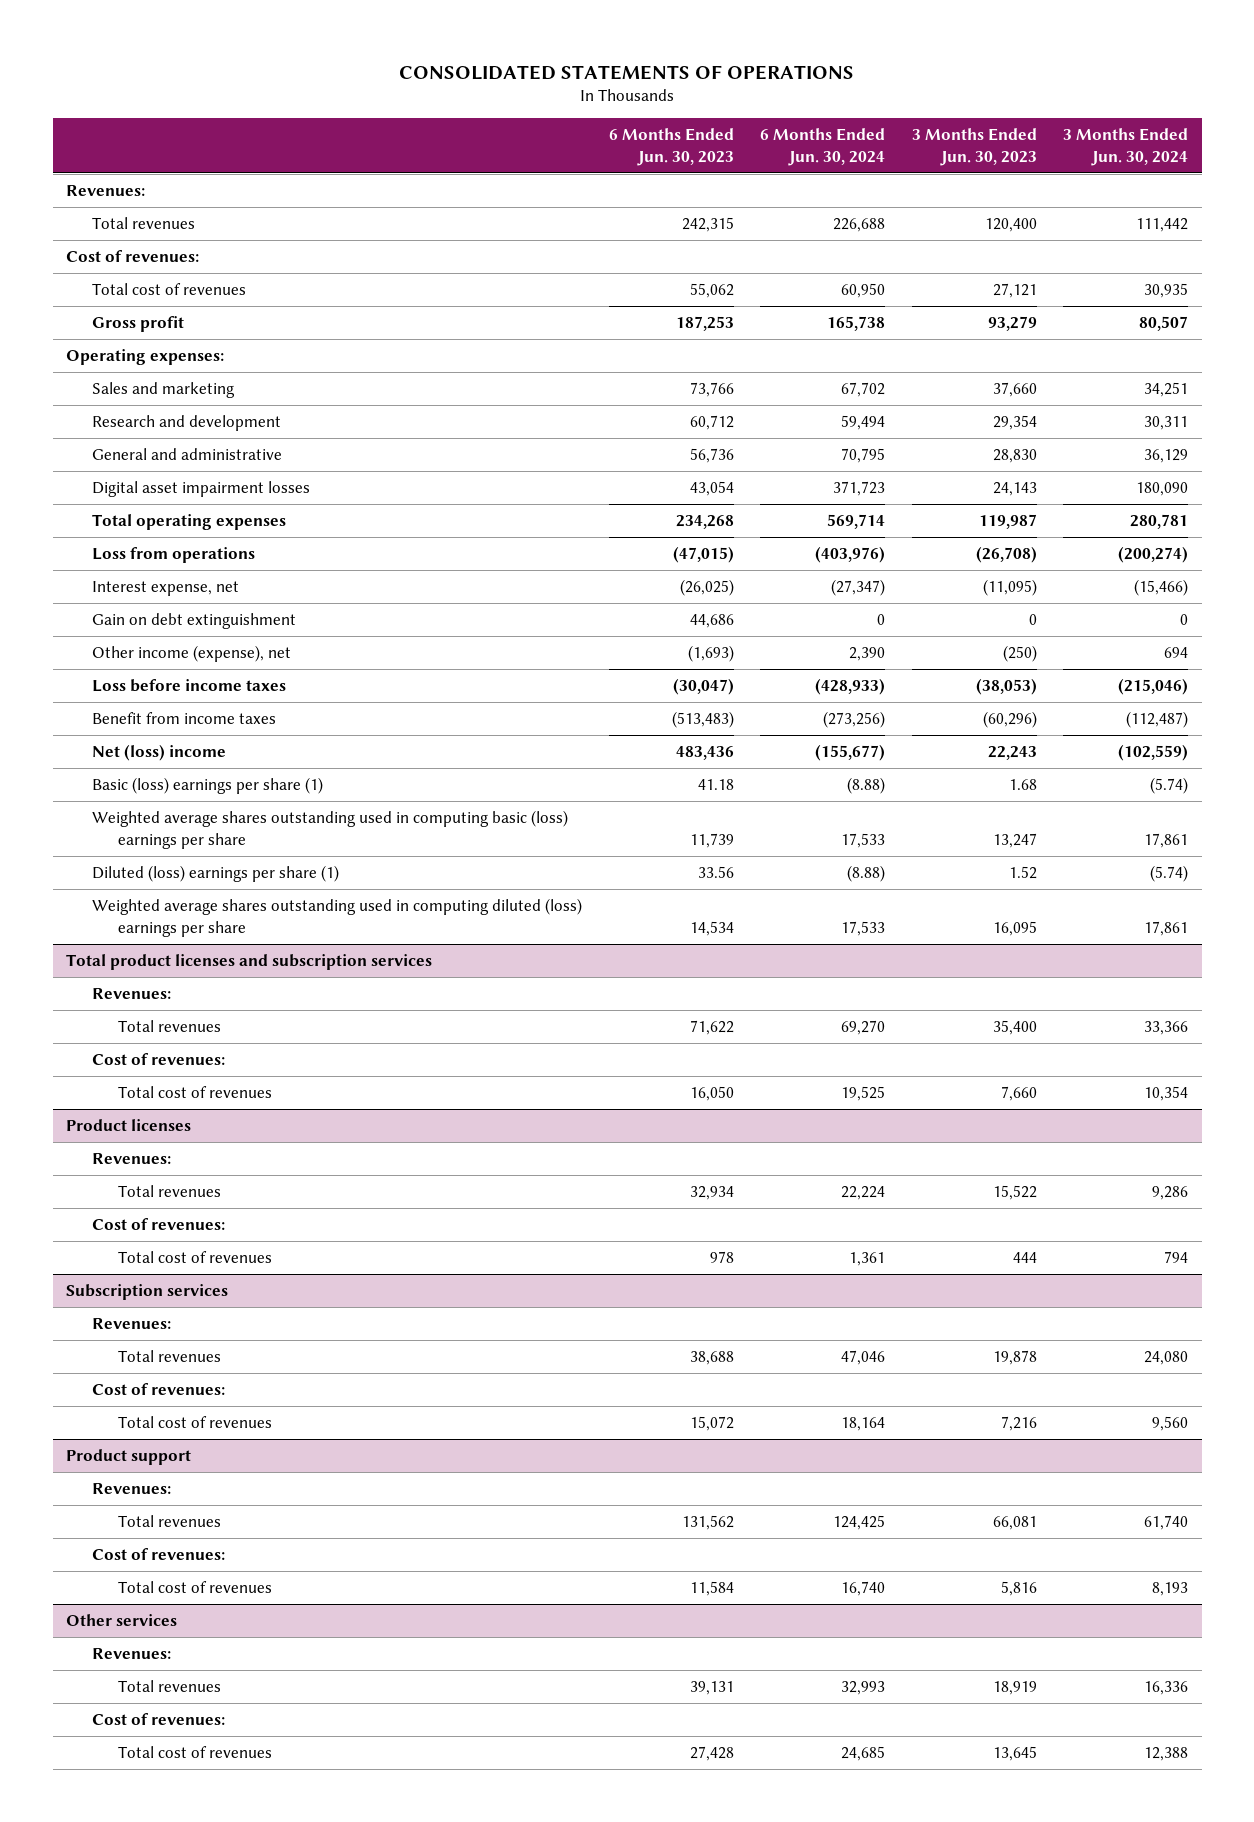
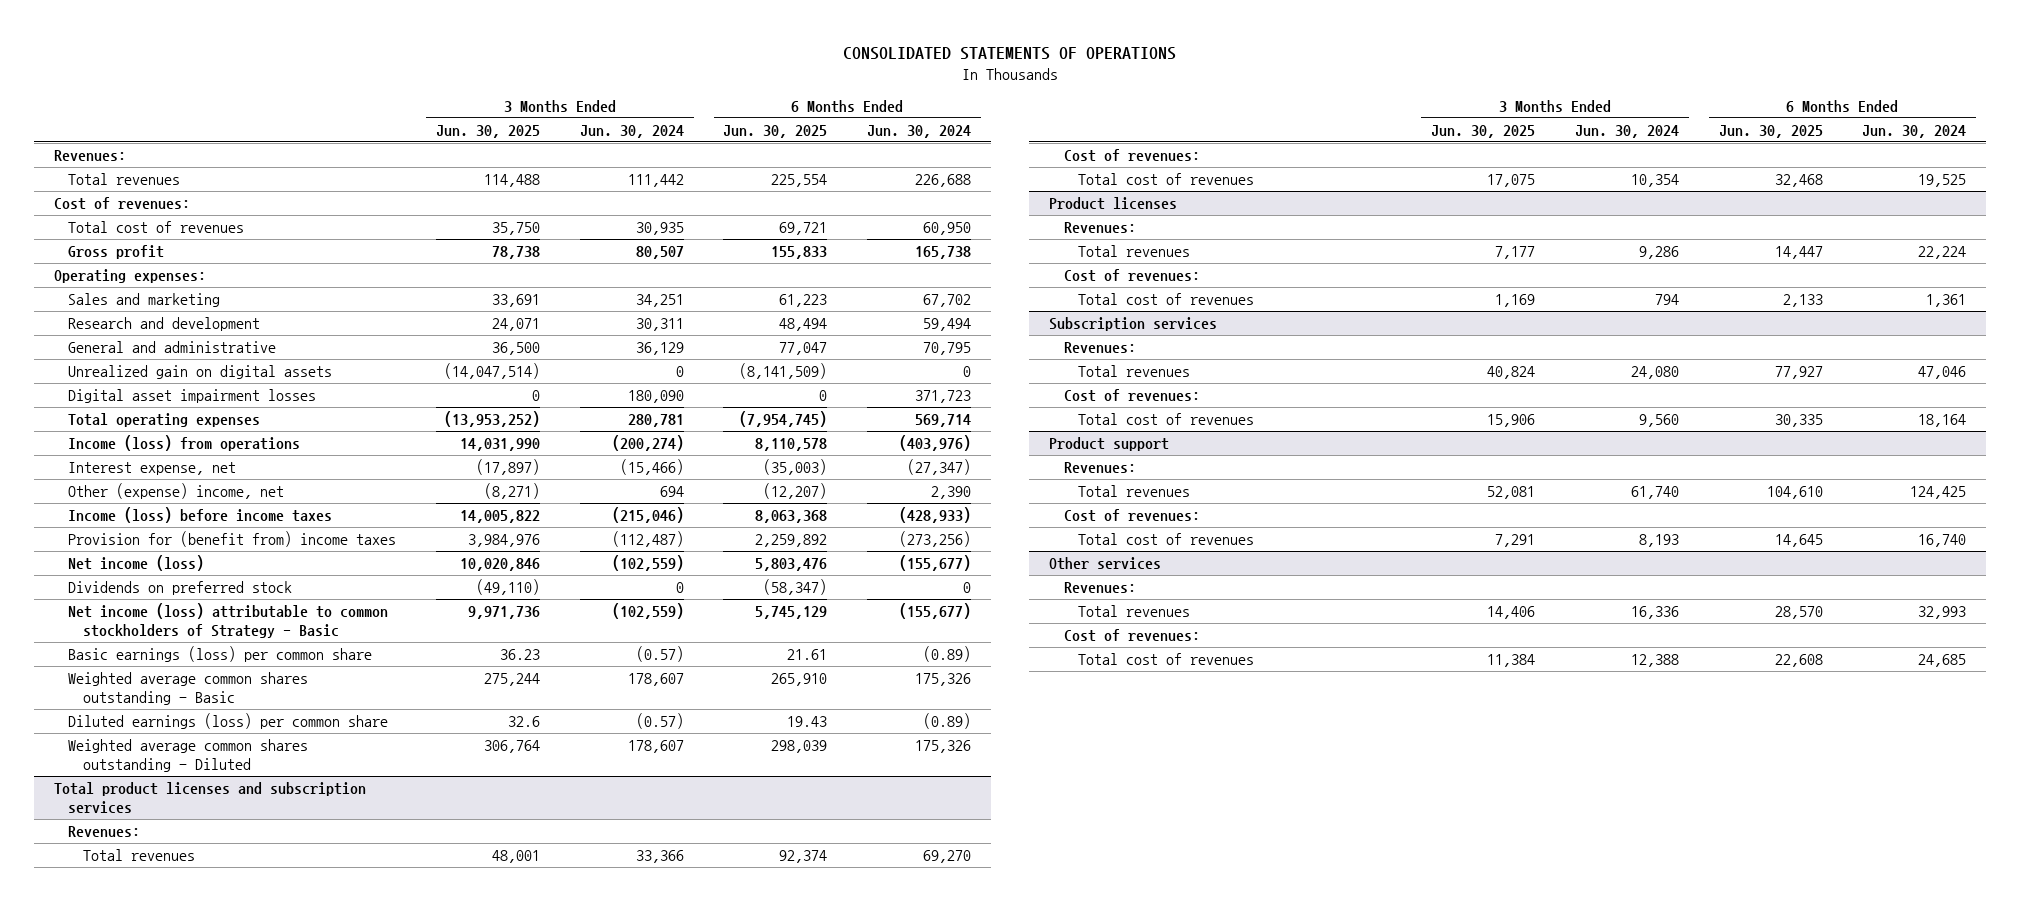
[608,128,734,166] 6 Months Ended Jun. 30, 2023 -> none
[911,128,1037,166] 3 Months Ended Jun. 30, 2023 -> none
none -> [436,124,541,138] Jun. 30, 2025
none -> [723,124,828,138] Jun. 30, 2025
none -> [68,364,333,379] Unrealized gain on digital assets
[92,546,256,563] Loss from operations -> [68,434,301,451] Income (loss) from operations
[92,612,297,629] Gain on debt extinguishment -> none
[92,644,292,662] Other income (expense), net -> [68,482,285,499] Other (expense) income, net
[92,678,287,692] Loss before income taxes -> [68,506,333,523] Income (loss) before income taxes
[92,711,277,724] Benefit from income taxes -> [68,530,397,547] Provision for (benefit from) income taxes
[92,743,227,761] Net (loss) income -> [68,554,205,571] Net income (loss)
none -> [68,580,293,595] Dividends on preferred stock
none -> [68,602,389,638] Net income (loss) attributable to common stockholders of Strategy - Basic
[92,776,324,794] Basic (loss) earnings per share (1) -> [68,645,373,662] Basic earnings (loss) per common share
[847,776,886,794] (8.88) -> [923,645,972,662] (0.89)
[1150,776,1189,794] (5.74) -> [635,645,684,662] (0.57)
[92,809,569,849] Weighted average shares outstanding used in computing basic (loss) earnings per share -> [68,671,309,705] Weighted average common shares outstanding - Basic
[841,832,886,848] 17,533 -> [915,672,972,686] 175,326
[1144,832,1189,848] 17,861 -> [627,672,684,686] 178,607
[92,864,340,882] Diluted (loss) earnings per share (1) -> [68,712,389,729] Diluted earnings (loss) per common share
[847,864,886,882] (8.88) -> [923,712,972,729] (0.89)
[1150,864,1189,882] (5.74) -> [635,712,684,729] (0.57)
[92,897,583,937] Weighted average shares outstanding used in computing diluted (loss) earnings per share -> [68,738,309,772] Weighted average common shares outstanding - Diluted
[841,920,886,936] 17,533 -> [915,739,972,753] 175,326
[1144,920,1189,936] 17,861 -> [627,739,684,753] 178,607

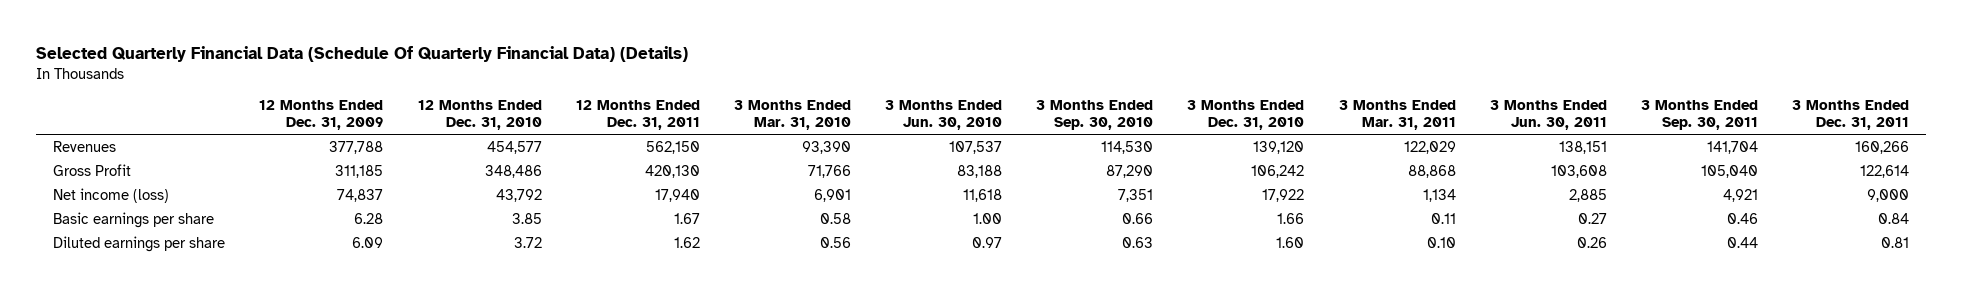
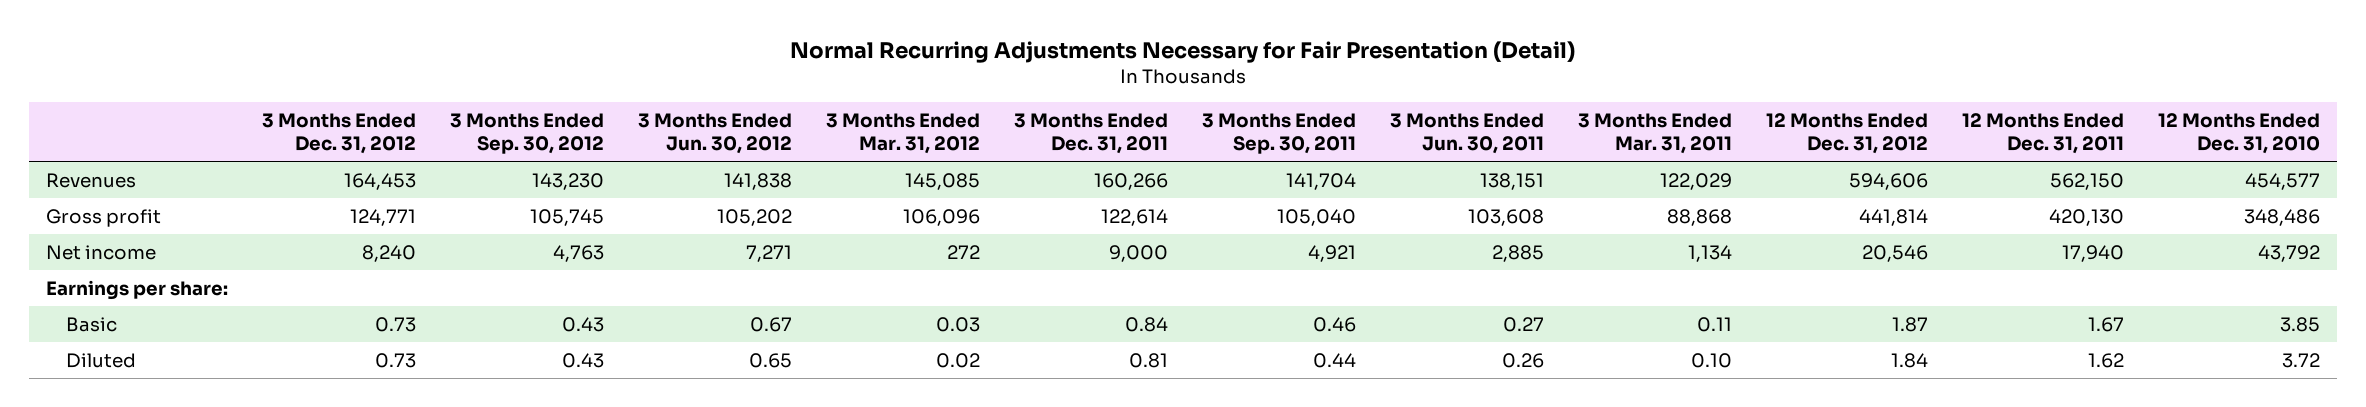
[36,45,689,62] Selected Quarterly Financial Data (Schedule Of Quarterly Financial Data) (Details) -> [790,41,1576,64] Normal Recurring Adjustments Necessary for Fair Presentation (Detail)
[259,100,384,131] 12 Months Ended Dec. 31, 2009 -> none
[733,100,851,131] 3 Months Ended Mar. 31, 2010 -> none
[885,100,1003,131] 3 Months Ended Jun. 30, 2010 -> none
[1036,100,1154,131] 3 Months Ended Sep. 30, 2010 -> none
[1187,100,1305,131] 3 Months Ended Dec. 31, 2010 -> none
none -> [262,112,417,154] 3 Months Ended Dec. 31, 2012
none -> [450,112,605,154] 3 Months Ended Sep. 30, 2012
none -> [638,112,793,154] 3 Months Ended Jun. 30, 2012
none -> [826,112,981,154] 3 Months Ended Mar. 31, 2012
none -> [1765,112,1928,154] 12 Months Ended Dec. 31, 2012
[53,163,132,176] Gross Profit -> [46,208,162,227] Gross profit
[53,187,170,203] Net income (loss) -> [46,244,157,260] Net income
none -> [46,279,229,300] Earnings per share:
[53,211,215,228] Basic earnings per share -> [66,316,118,332] Basic
[53,235,226,252] Diluted earnings per share -> [66,352,137,368] Diluted

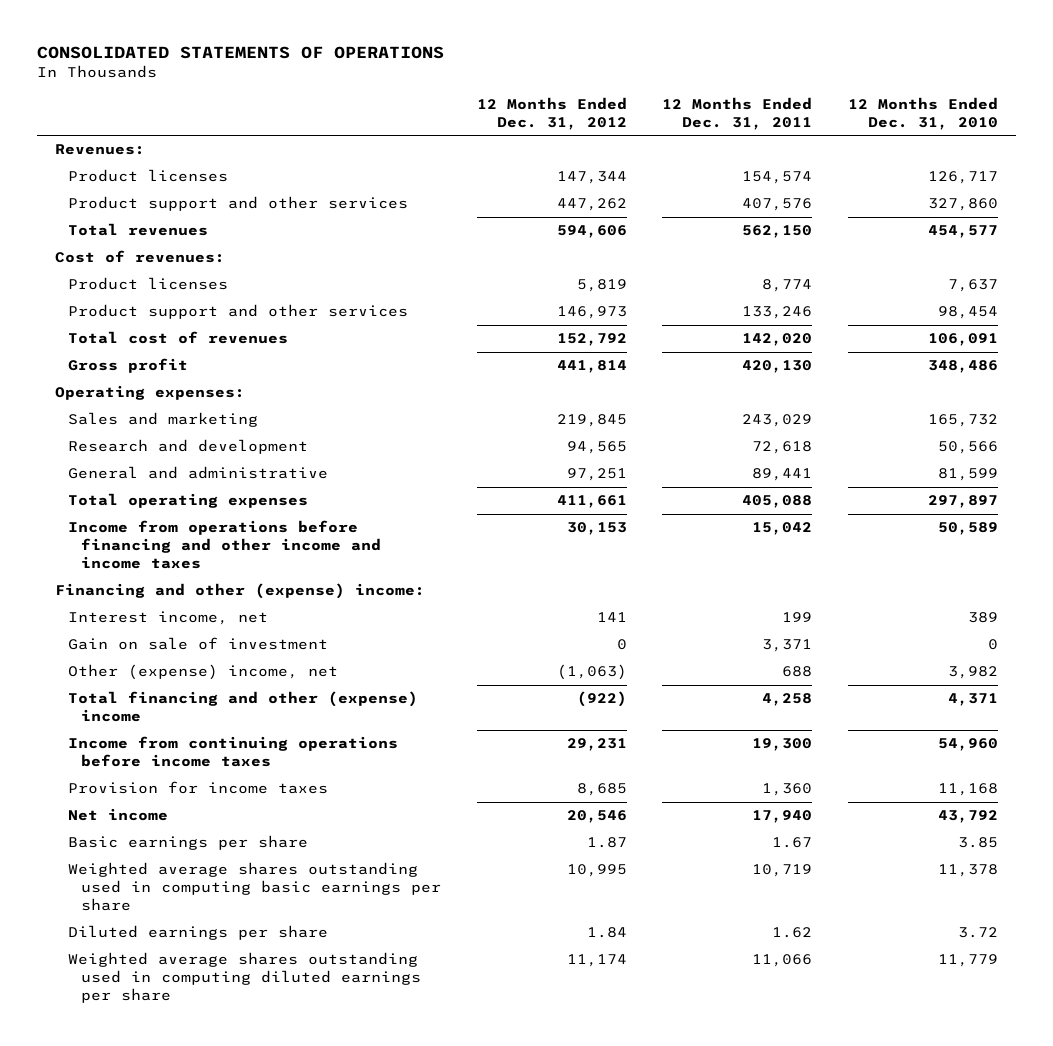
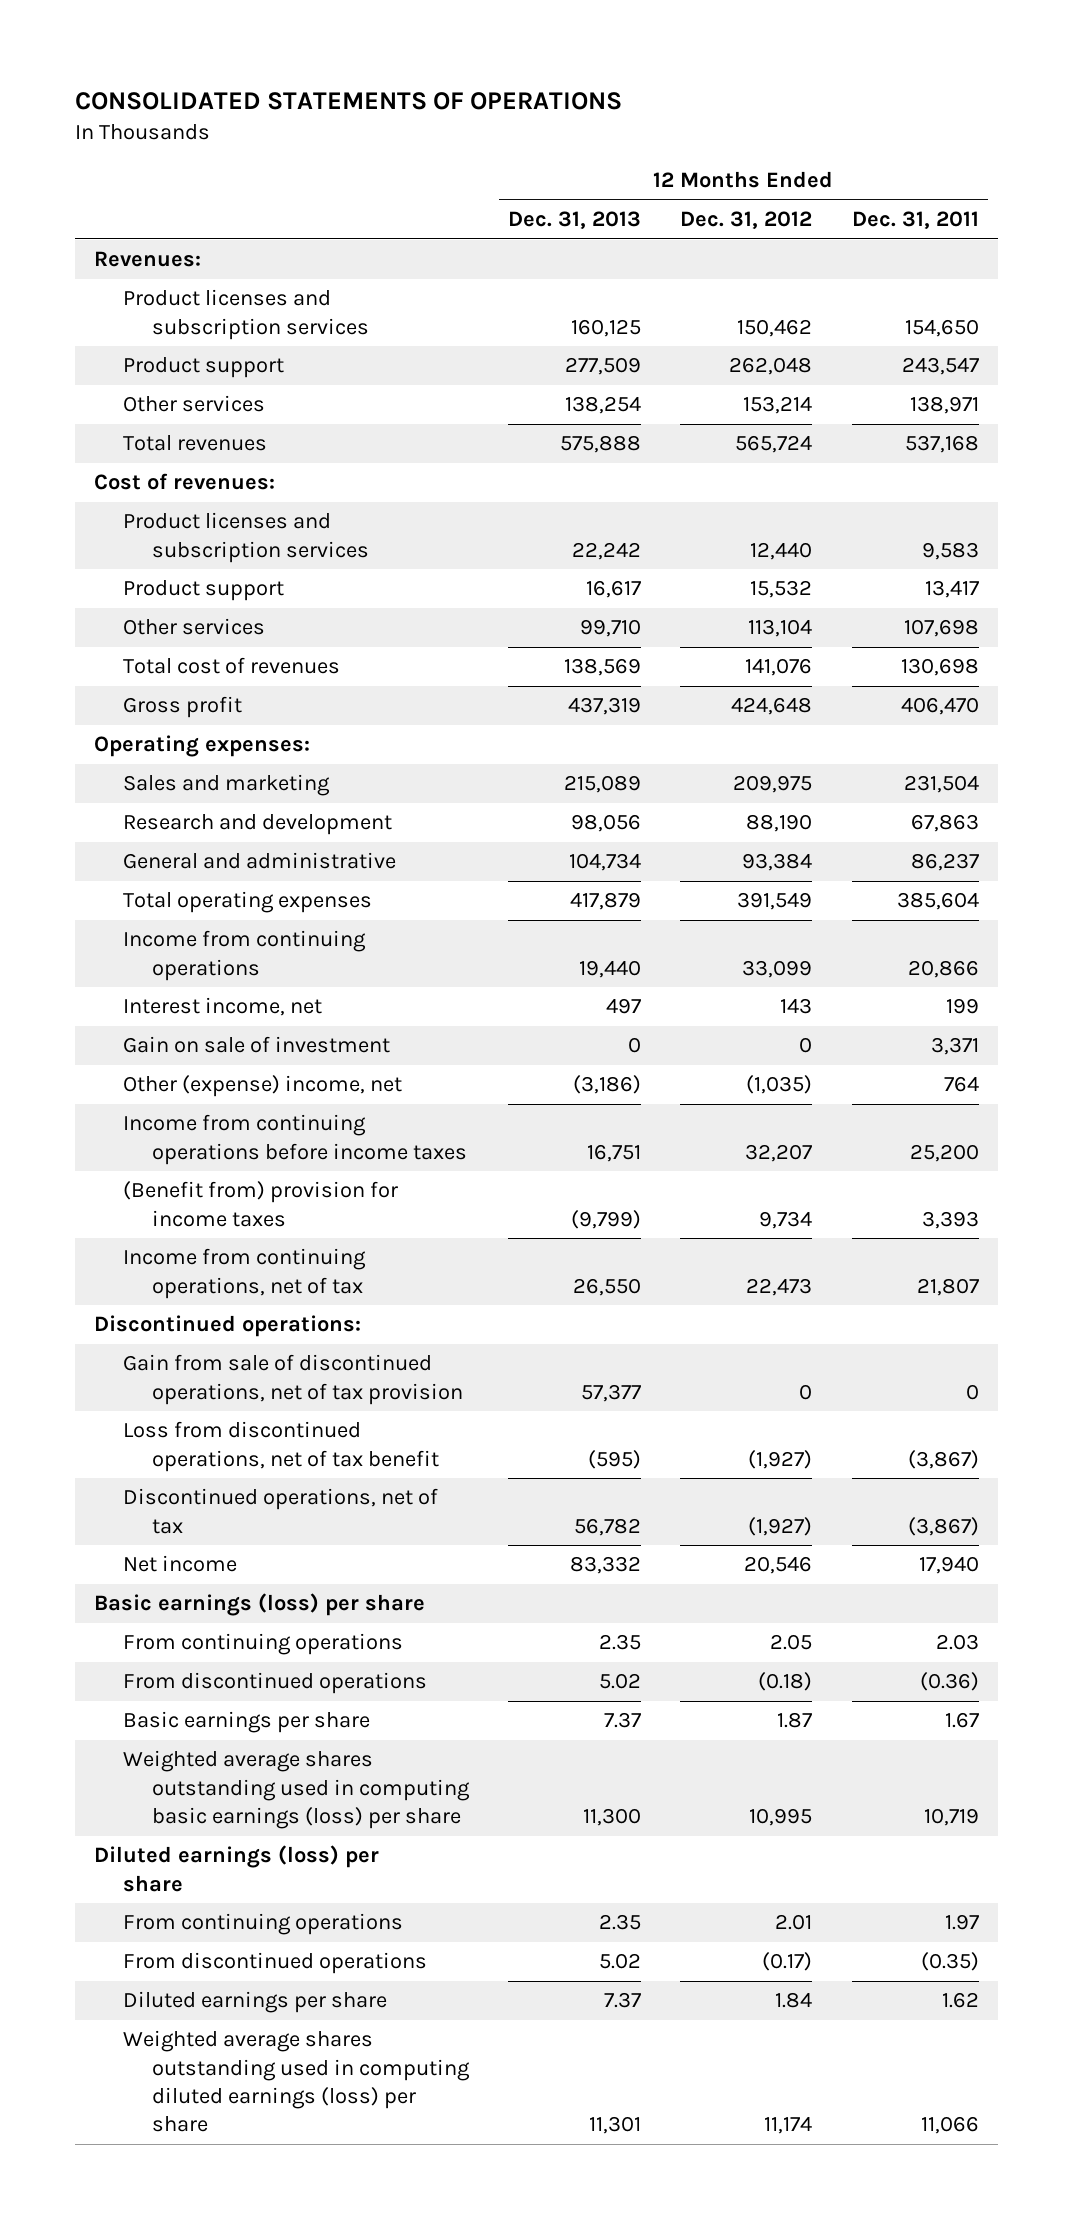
[847,96,998,130] 12 Months Ended Dec. 31, 2010 -> none
none -> [508,211,642,230] Dec. 31, 2013
[67,169,228,183] Product licenses -> [123,289,370,340] Product licenses and subscription services
[556,171,627,185] 147,344 -> [737,318,813,337] 150,462
[742,171,813,185] 154,574 -> [904,318,979,337] 154,650
none -> [123,357,285,379] Product support
[67,196,408,212] Product support and other services -> [123,395,266,413] Other services
[556,198,627,212] 447,262 -> [743,396,813,415] 153,214
[742,198,813,212] 407,576 -> [909,396,979,415] 138,971
[556,225,627,239] 594,606 -> [735,435,813,454] 565,724
[742,225,813,239] 562,150 -> [904,435,979,454] 537,168
[67,277,228,291] Product licenses -> [123,512,370,563] Product licenses and subscription services
[576,279,627,293] 5,819 -> [750,541,813,560] 12,440
[762,279,813,293] 8,774 -> [921,541,979,560] 9,583
none -> [123,580,285,602] Product support
[67,304,408,320] Product support and other services -> [123,618,266,636] Other services
[556,306,627,320] 146,973 -> [748,619,813,638] 113,104
[742,306,813,320] 133,246 -> [903,619,979,638] 107,698
[556,333,627,347] 152,792 -> [745,658,813,677] 141,076
[742,333,813,347] 142,020 -> [900,658,979,677] 130,698
[556,360,627,374] 441,814 -> [731,697,813,716] 424,648
[742,360,813,374] 420,130 -> [900,697,979,716] 406,470
[54,583,425,600] Financing and other (expense) income: -> none
[556,414,627,428] 219,845 -> [733,775,813,794] 209,975
[742,414,813,428] 243,029 -> [903,775,979,794] 231,504
[566,441,627,455] 94,565 -> [746,814,813,833] 88,190
[752,441,813,455] 72,618 -> [910,814,979,833] 67,863
[566,468,627,482] 97,251 -> [742,853,813,872] 93,384
[752,468,813,482] 89,441 -> [910,853,979,872] 86,237
[556,495,627,509] 411,661 -> [737,892,813,911] 391,549
[742,495,813,509] 405,088 -> [896,892,979,911] 385,604
[67,520,381,570] Income from operations before financing and other income and income taxes -> [123,930,367,981] Income from continuing operations
[566,522,627,536] 30,153 -> [742,959,813,978] 33,099
[752,522,813,536] 15,042 -> [907,959,979,978] 20,866
[596,612,627,623] 141 -> [780,998,813,1015] 143
[67,691,418,723] Total financing and other (expense) income -> none
[556,664,627,681] (1,063) -> [746,1075,813,1095] (1,035)
[782,666,813,678] 688 -> [943,1076,979,1093] 764
[566,738,627,752] 29,231 -> [745,1143,813,1162] 32,207
[752,738,813,752] 19,300 -> [909,1143,979,1162] 25,200
[67,781,328,795] Provision for income taxes -> [123,1181,399,1227] (Benefit from) provision for income taxes
[576,783,627,797] 8,685 -> [759,1210,813,1229] 9,734
[762,783,813,797] 1,360 -> [921,1210,979,1229] 3,393
none -> [123,1248,367,1299] Income from continuing operations, net of tax
none -> [94,1315,362,1338] Discontinued operations:
none -> [123,1354,464,1405] Gain from sale of discontinued operations, net of tax provision
none -> [123,1421,440,1472] Loss from discontinued operations, net of tax benefit
none -> [123,1488,439,1534] Discontinued operations, net of tax
none -> [94,1593,426,1617] Basic earnings (loss) per share
none -> [123,1633,404,1656] From continuing operations
none -> [123,1672,428,1695] From discontinued operations
[67,862,441,912] Weighted average shares outstanding used in computing basic earnings per share -> [123,1750,471,1829] Weighted average shares outstanding used in computing basic earnings (loss) per share
none -> [94,1845,380,1892] Diluted earnings (loss) per share
none -> [123,1913,404,1936] From continuing operations
none -> [123,1952,428,1975] From discontinued operations
[67,952,421,1004] Weighted average shares outstanding used in computing diluted earnings per share -> [123,2030,471,2133] Weighted average shares outstanding used in computing diluted earnings (loss) per share

